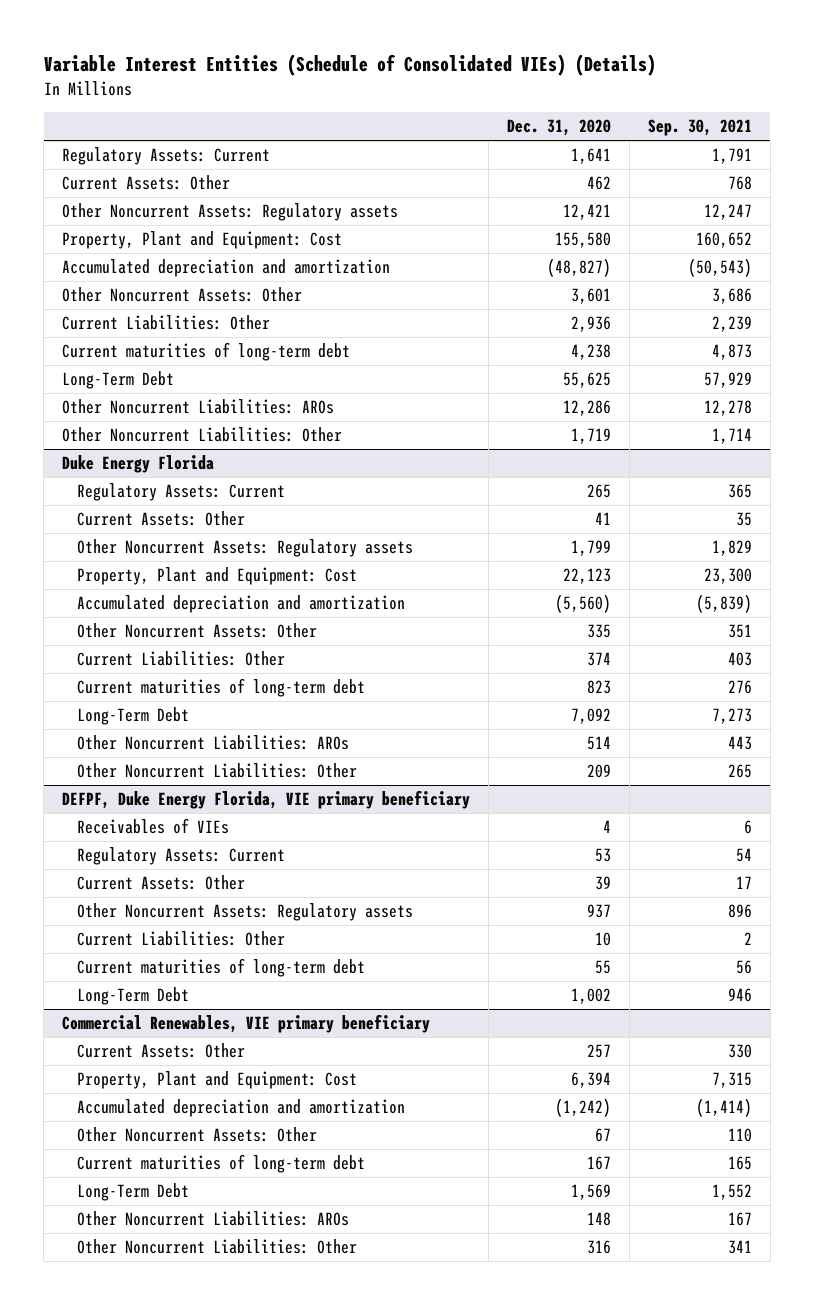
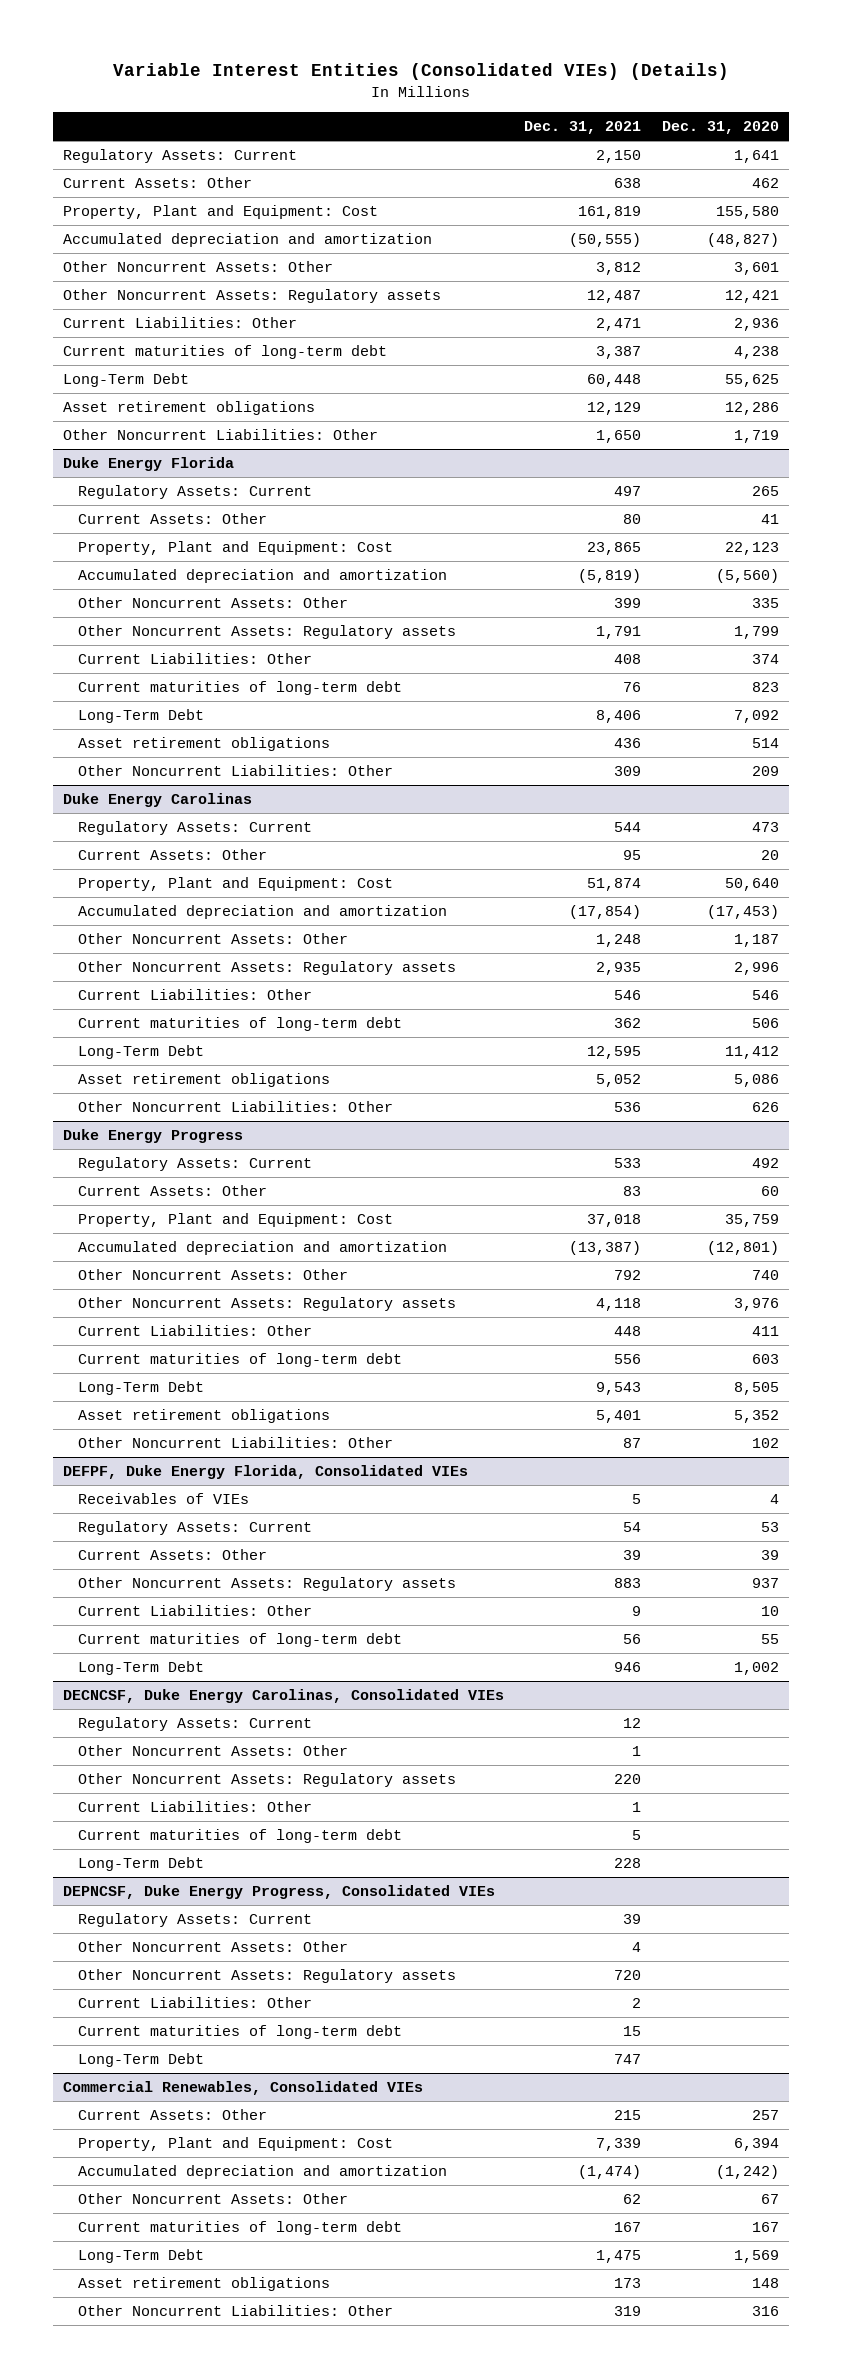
[43,54,656,77] Variable Interest Entities (Schedule of Consolidated VIEs) (Details) -> [112,63,729,81] Variable Interest Entities (Consolidated VIEs) (Details)
[647,119,752,137] Sep. 30, 2021 -> none
none -> [524,121,642,135] Dec. 31, 2021
[62,203,399,222] Other Noncurrent Assets: Regulatory assets -> [63,289,442,304] Other Noncurrent Assets: Regulatory assets
[62,399,335,415] Other Noncurrent Liabilities: AROs -> [63,401,316,416] Asset retirement obligations
[76,539,413,558] Other Noncurrent Assets: Regulatory assets -> [77,625,456,640] Other Noncurrent Assets: Regulatory assets
[76,735,349,751] Other Noncurrent Liabilities: AROs -> [77,737,330,752] Asset retirement obligations
[62,790,471,810] DEFPF, Duke Energy Florida, VIE primary beneficiary -> none
none -> [63,793,253,808] Duke Energy Carolinas
none -> [77,821,312,836] Regulatory Assets: Current
none -> [77,849,267,861] Current Assets: Other
none -> [77,877,393,892] Property, Plant and Equipment: Cost
none -> [77,905,447,920] Accumulated depreciation and amortization
none -> [77,933,348,945] Other Noncurrent Assets: Other
none -> [77,961,456,976] Other Noncurrent Assets: Regulatory assets
none -> [77,989,312,1001] Current Liabilities: Other
none -> [77,1017,402,1032] Current maturities of long-term debt
none -> [77,1045,204,1060] Long-Term Debt
none -> [77,1073,330,1088] Asset retirement obligations
none -> [77,1101,393,1113] Other Noncurrent Liabilities: Other
none -> [63,1129,244,1144] Duke Energy Progress
none -> [77,1157,312,1172] Regulatory Assets: Current
none -> [77,1185,267,1197] Current Assets: Other
none -> [77,1213,393,1228] Property, Plant and Equipment: Cost
none -> [77,1241,447,1256] Accumulated depreciation and amortization
none -> [77,1269,348,1281] Other Noncurrent Assets: Other
none -> [77,1297,456,1312] Other Noncurrent Assets: Regulatory assets
none -> [77,1325,312,1337] Current Liabilities: Other
none -> [77,1353,402,1368] Current maturities of long-term debt
none -> [77,1381,204,1396] Long-Term Debt
none -> [77,1409,330,1424] Asset retirement obligations
none -> [77,1437,393,1449] Other Noncurrent Liabilities: Other
none -> [63,1465,469,1480] DEFPF, Duke Energy Florida, Consolidated VIEs
[62,1014,431,1034] Commercial Renewables, VIE primary beneficiary -> none
none -> [63,1689,505,1704] DECNCSF, Duke Energy Carolinas, Consolidated VIEs
none -> [77,1717,312,1732] Regulatory Assets: Current
none -> [77,1745,348,1757] Other Noncurrent Assets: Other
none -> [77,1773,456,1788] Other Noncurrent Assets: Regulatory assets
none -> [77,1801,312,1813] Current Liabilities: Other
none -> [77,1829,402,1844] Current maturities of long-term debt
none -> [77,1857,204,1872] Long-Term Debt
none -> [63,1885,496,1900] DEPNCSF, Duke Energy Progress, Consolidated VIEs
none -> [77,1913,312,1928] Regulatory Assets: Current
none -> [77,1941,348,1953] Other Noncurrent Assets: Other
none -> [77,1969,456,1984] Other Noncurrent Assets: Regulatory assets
none -> [77,1997,312,2009] Current Liabilities: Other
none -> [77,2025,402,2040] Current maturities of long-term debt
none -> [77,2053,204,2068] Long-Term Debt
none -> [63,2081,424,2096] Commercial Renewables, Consolidated VIEs
[76,1211,349,1227] Other Noncurrent Liabilities: AROs -> [77,2277,330,2292] Asset retirement obligations

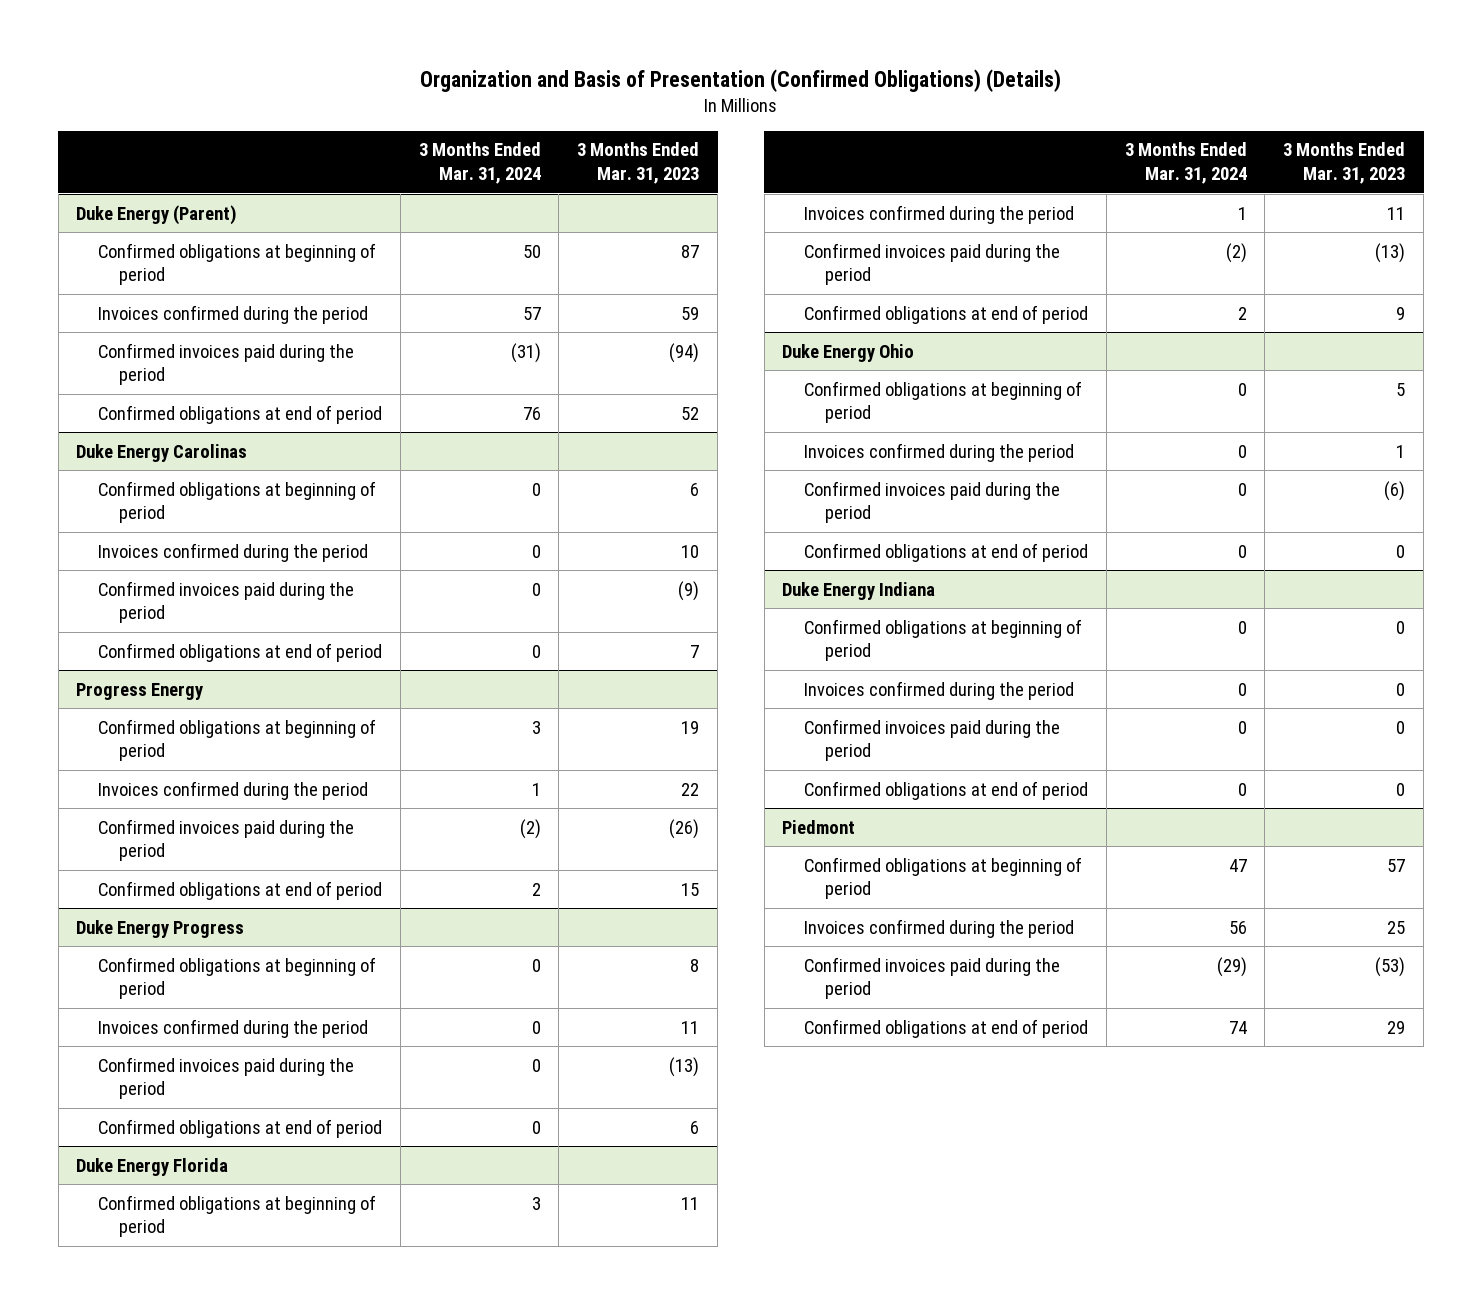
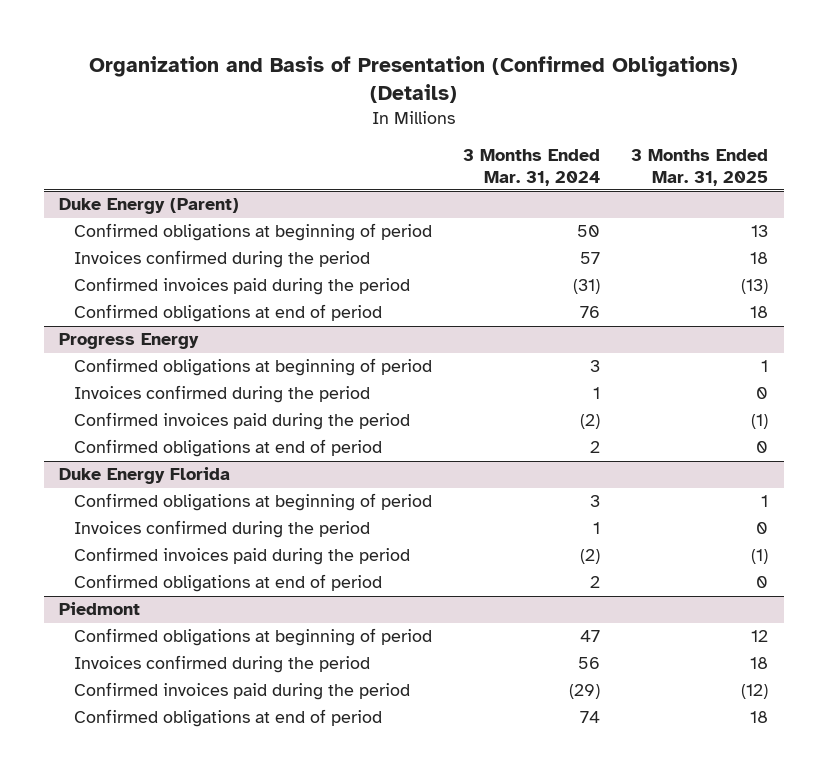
[577,142,700,185] 3 Months Ended Mar. 31, 2023 -> none
none -> [631,149,769,186] 3 Months Ended Mar. 31, 2025
[76,443,248,462] Duke Energy Carolinas -> none
[97,480,376,524] Confirmed obligations at beginning of period -> none
[97,542,368,562] Invoices confirmed during the period -> none
[97,580,354,624] Confirmed invoices paid during the period -> none
[97,642,382,662] Confirmed obligations at end of period -> none
[76,919,245,938] Duke Energy Progress -> none
[97,956,376,1000] Confirmed obligations at beginning of period -> none
[97,1018,368,1038] Invoices confirmed during the period -> none
[97,1056,354,1100] Confirmed invoices paid during the period -> none
[97,1118,382,1138] Confirmed obligations at end of period -> none
[782,343,915,362] Duke Energy Ohio -> none
[803,380,1082,424] Confirmed obligations at beginning of period -> none
[803,442,1074,462] Invoices confirmed during the period -> none
[803,480,1060,524] Confirmed invoices paid during the period -> none
[803,542,1088,562] Confirmed obligations at end of period -> none
[782,581,936,600] Duke Energy Indiana -> none
[803,618,1082,662] Confirmed obligations at beginning of period -> none
[803,680,1074,700] Invoices confirmed during the period -> none
[803,718,1060,762] Confirmed invoices paid during the period -> none
[803,780,1088,800] Confirmed obligations at end of period -> none

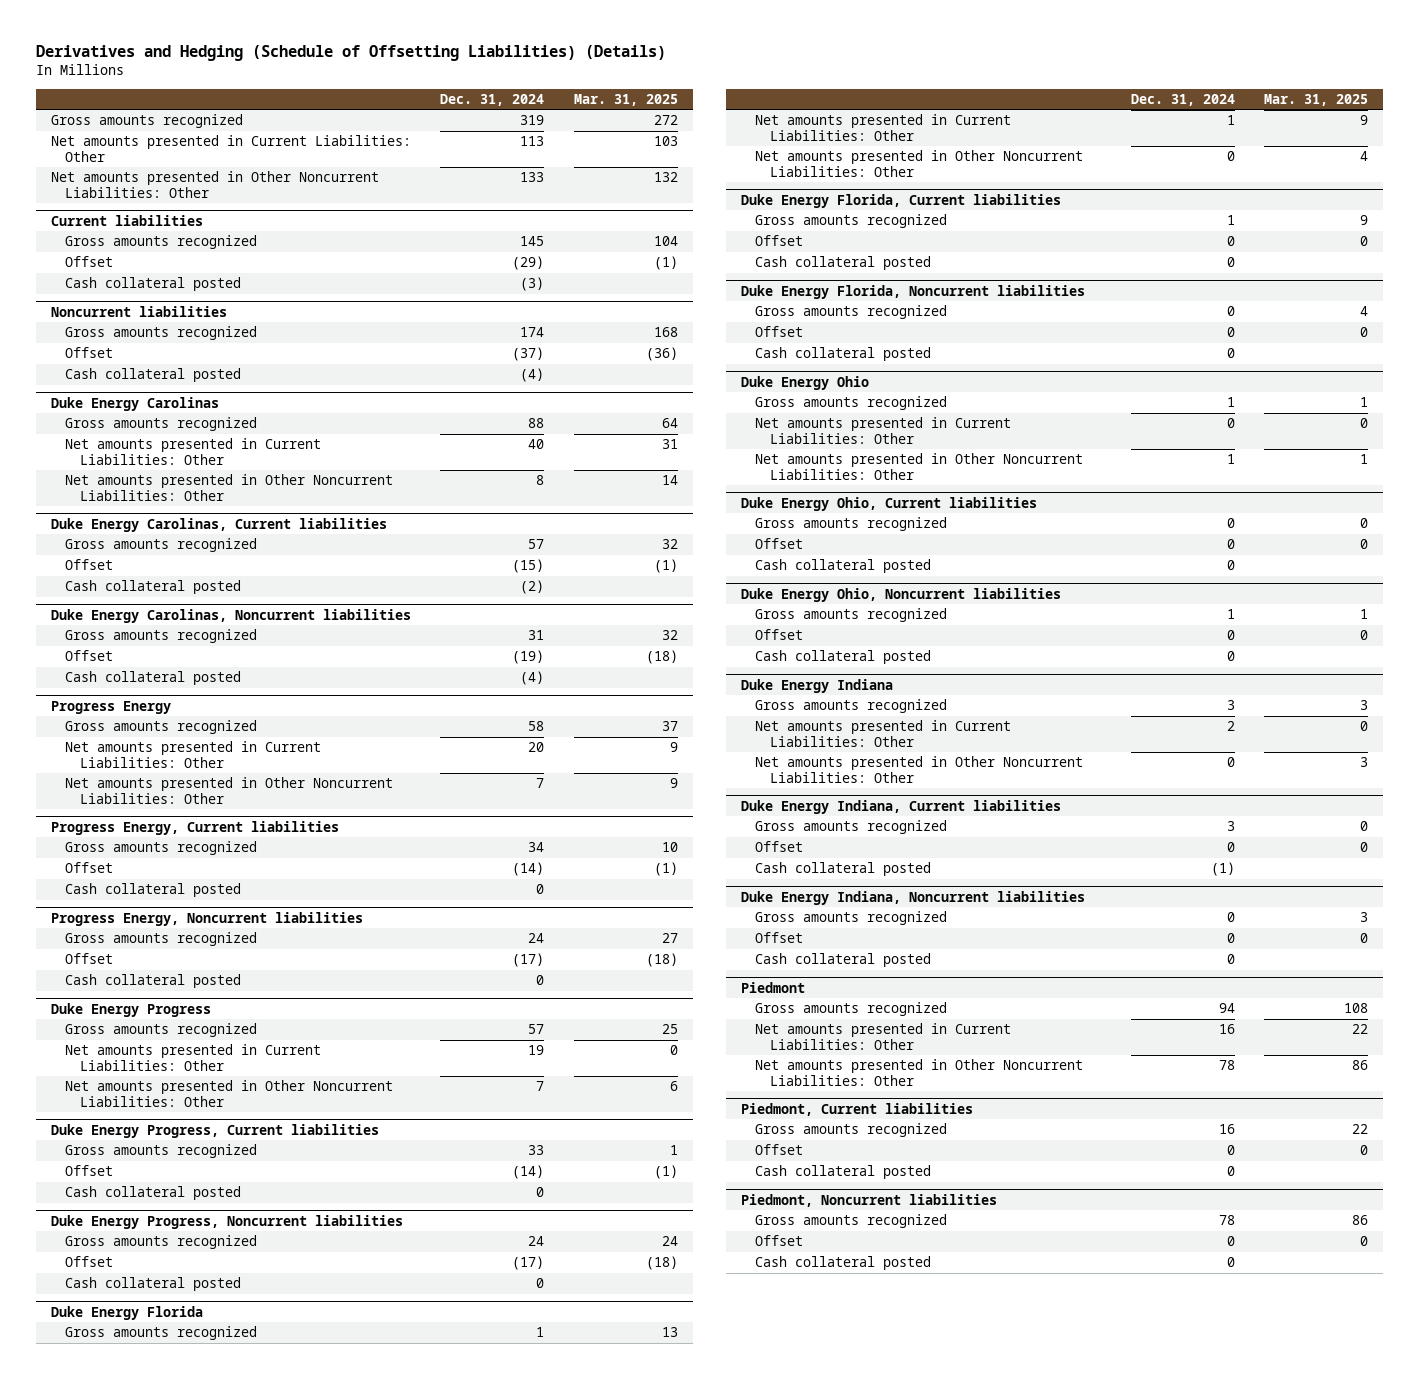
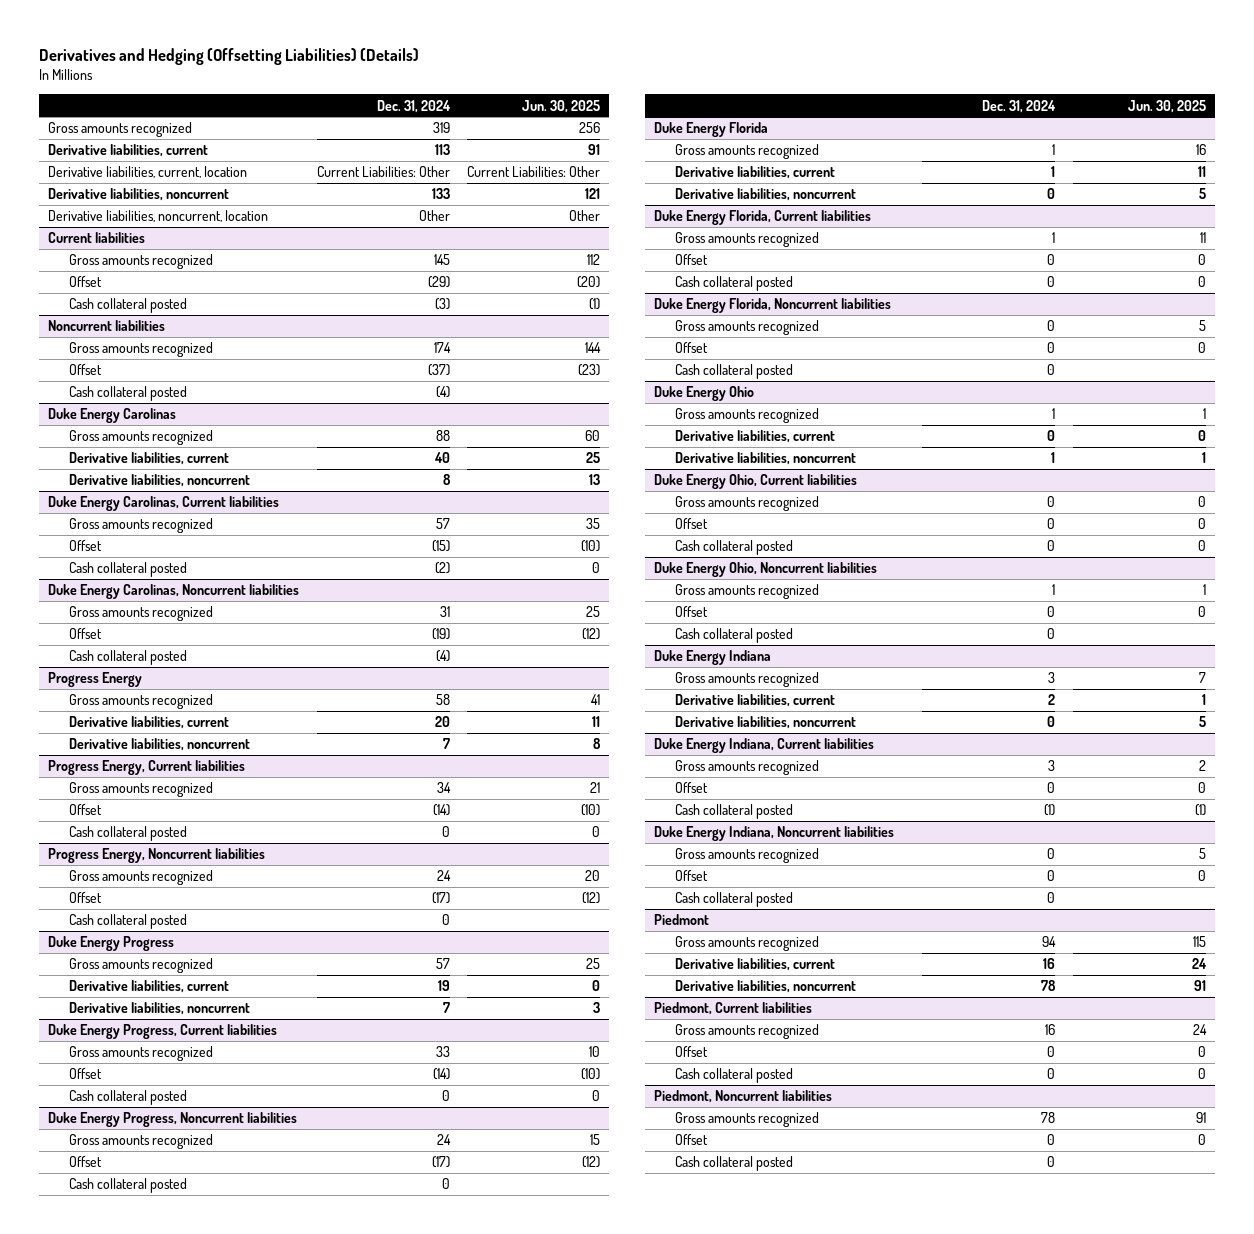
[36,45,667,62] Derivatives and Hedging (Schedule of Offsetting Liabilities) (Details) -> [39,48,420,66] Derivatives and Hedging (Offsetting Liabilities) (Details)
[573,93,678,106] Mar. 31, 2025 -> none
none -> [522,99,601,113] Jun. 30, 2025
[50,135,411,162] Net amounts presented in Current Liabilities: Other -> [48,144,209,158] Derivative liabilities, current
none -> [48,166,248,179] Derivative liabilities, current, location
[50,171,379,198] Net amounts presented in Other Noncurrent Liabilities: Other -> [48,188,230,202] Derivative liabilities, noncurrent
none -> [48,210,269,223] Derivative liabilities, noncurrent, location
[65,438,322,465] Net amounts presented in Current Liabilities: Other -> [69,452,230,466] Derivative liabilities, current
[65,474,394,501] Net amounts presented in Other Noncurrent Liabilities: Other -> [69,474,251,488] Derivative liabilities, noncurrent
[65,741,322,768] Net amounts presented in Current Liabilities: Other -> [69,716,230,730] Derivative liabilities, current
[65,777,394,804] Net amounts presented in Other Noncurrent Liabilities: Other -> [69,738,251,752] Derivative liabilities, noncurrent
[65,1044,322,1071] Net amounts presented in Current Liabilities: Other -> [69,980,230,994] Derivative liabilities, current
[65,1080,394,1107] Net amounts presented in Other Noncurrent Liabilities: Other -> [69,1002,251,1016] Derivative liabilities, noncurrent
[755,114,1012,141] Net amounts presented in Current Liabilities: Other -> [674,166,835,180] Derivative liabilities, current
[755,150,1084,177] Net amounts presented in Other Noncurrent Liabilities: Other -> [674,188,856,202] Derivative liabilities, noncurrent
[755,417,1012,444] Net amounts presented in Current Liabilities: Other -> [674,430,835,444] Derivative liabilities, current
[755,453,1084,480] Net amounts presented in Other Noncurrent Liabilities: Other -> [674,452,856,466] Derivative liabilities, noncurrent
[755,720,1012,747] Net amounts presented in Current Liabilities: Other -> [674,694,835,708] Derivative liabilities, current
[755,756,1084,783] Net amounts presented in Other Noncurrent Liabilities: Other -> [674,716,856,730] Derivative liabilities, noncurrent
[755,1023,1012,1050] Net amounts presented in Current Liabilities: Other -> [674,958,835,972] Derivative liabilities, current
[755,1059,1084,1086] Net amounts presented in Other Noncurrent Liabilities: Other -> [674,980,856,994] Derivative liabilities, noncurrent

